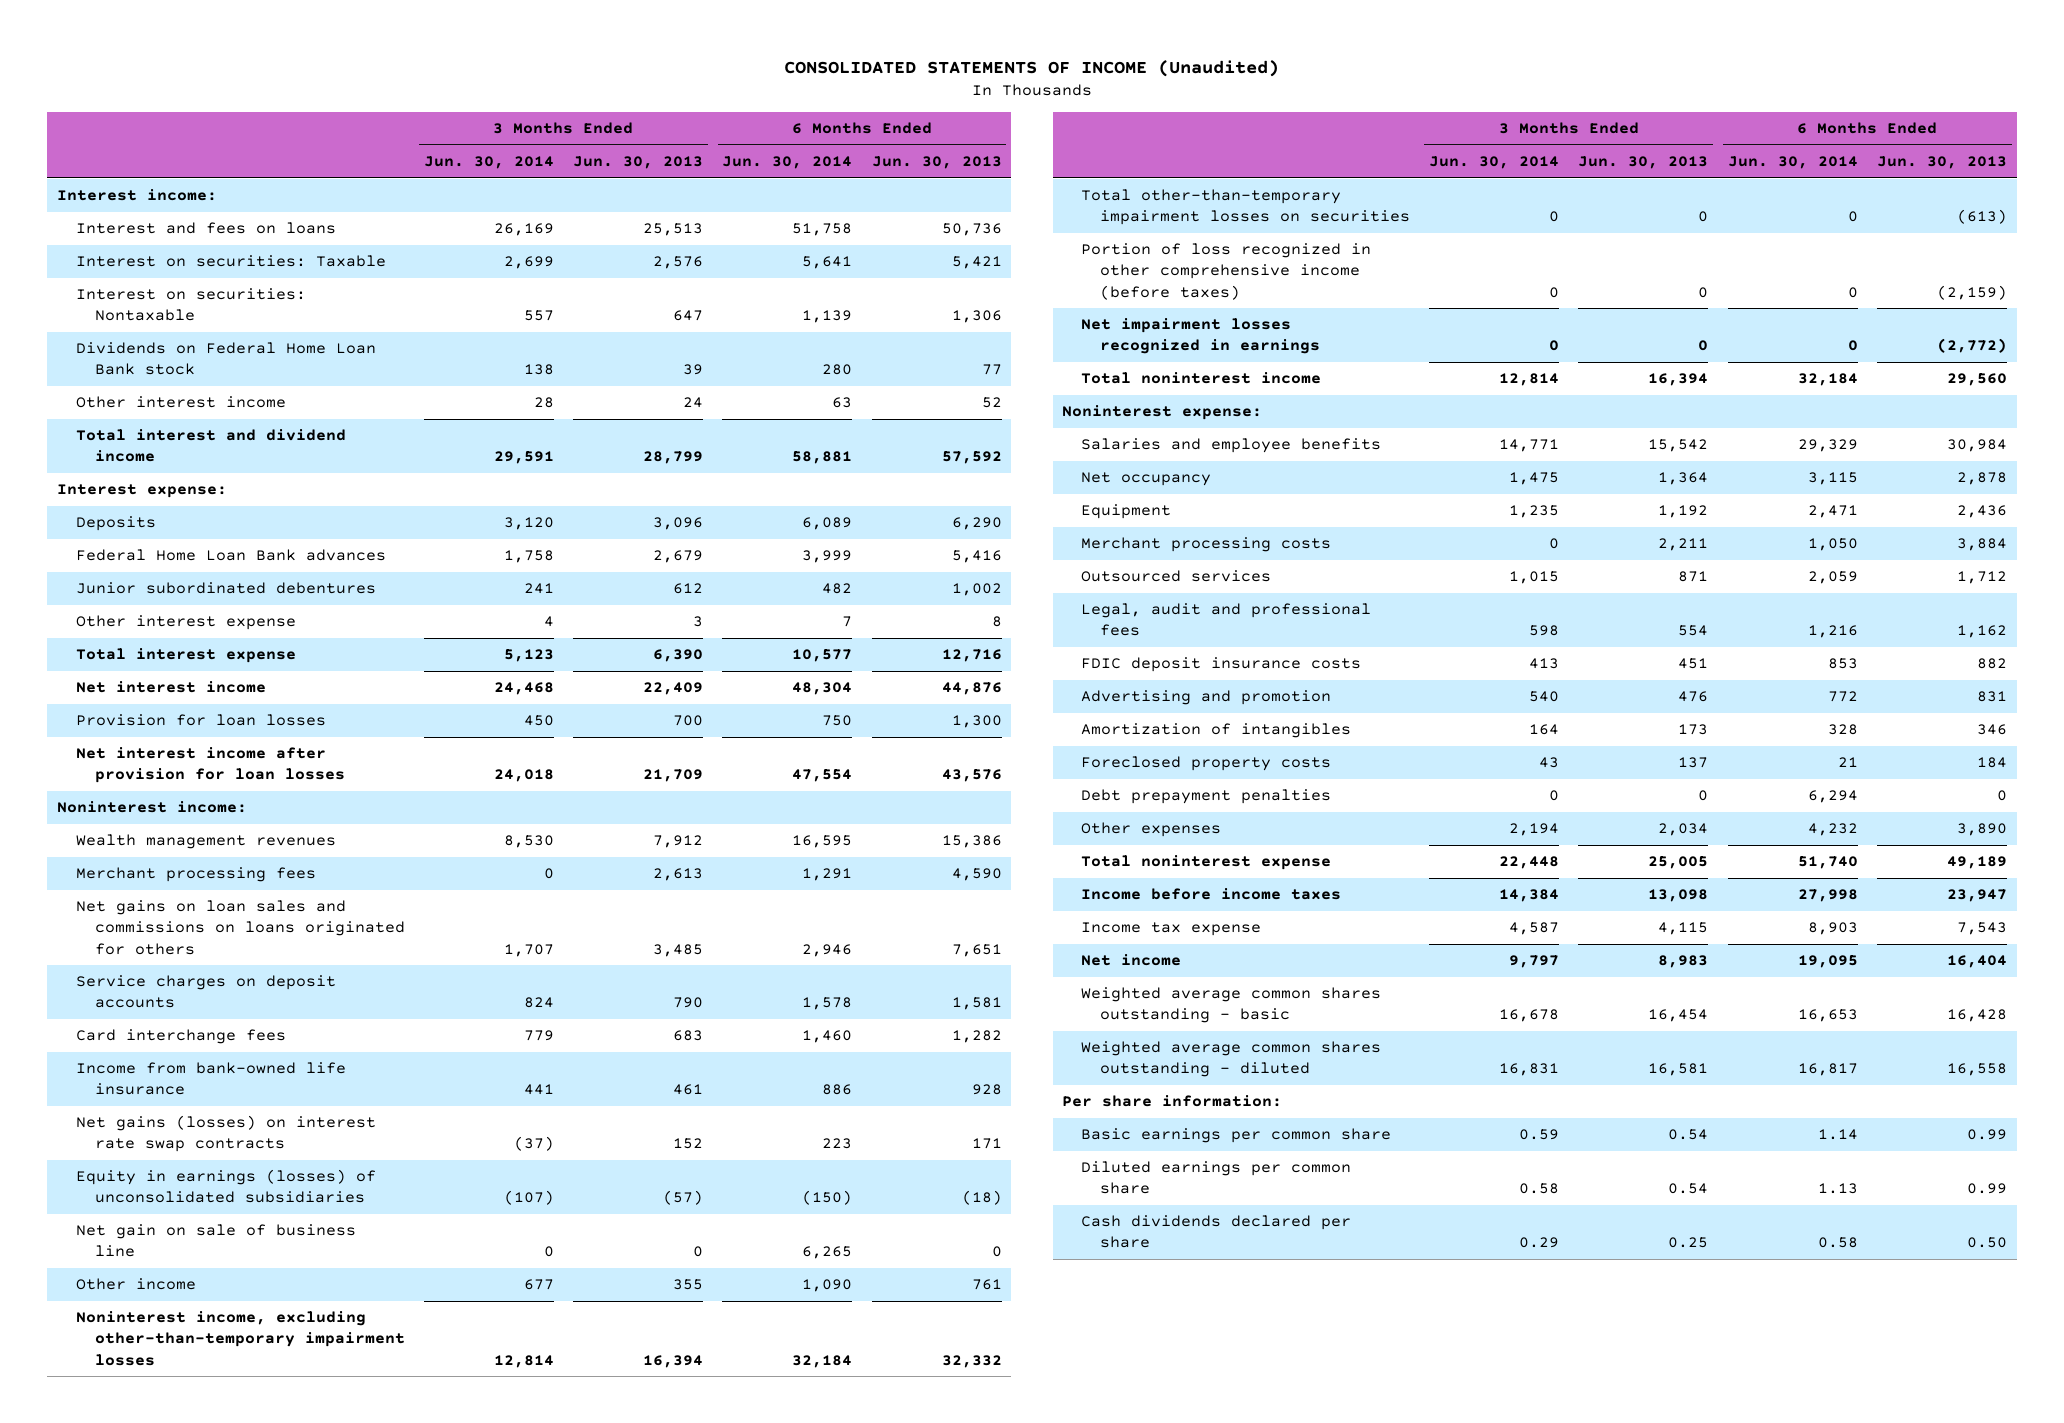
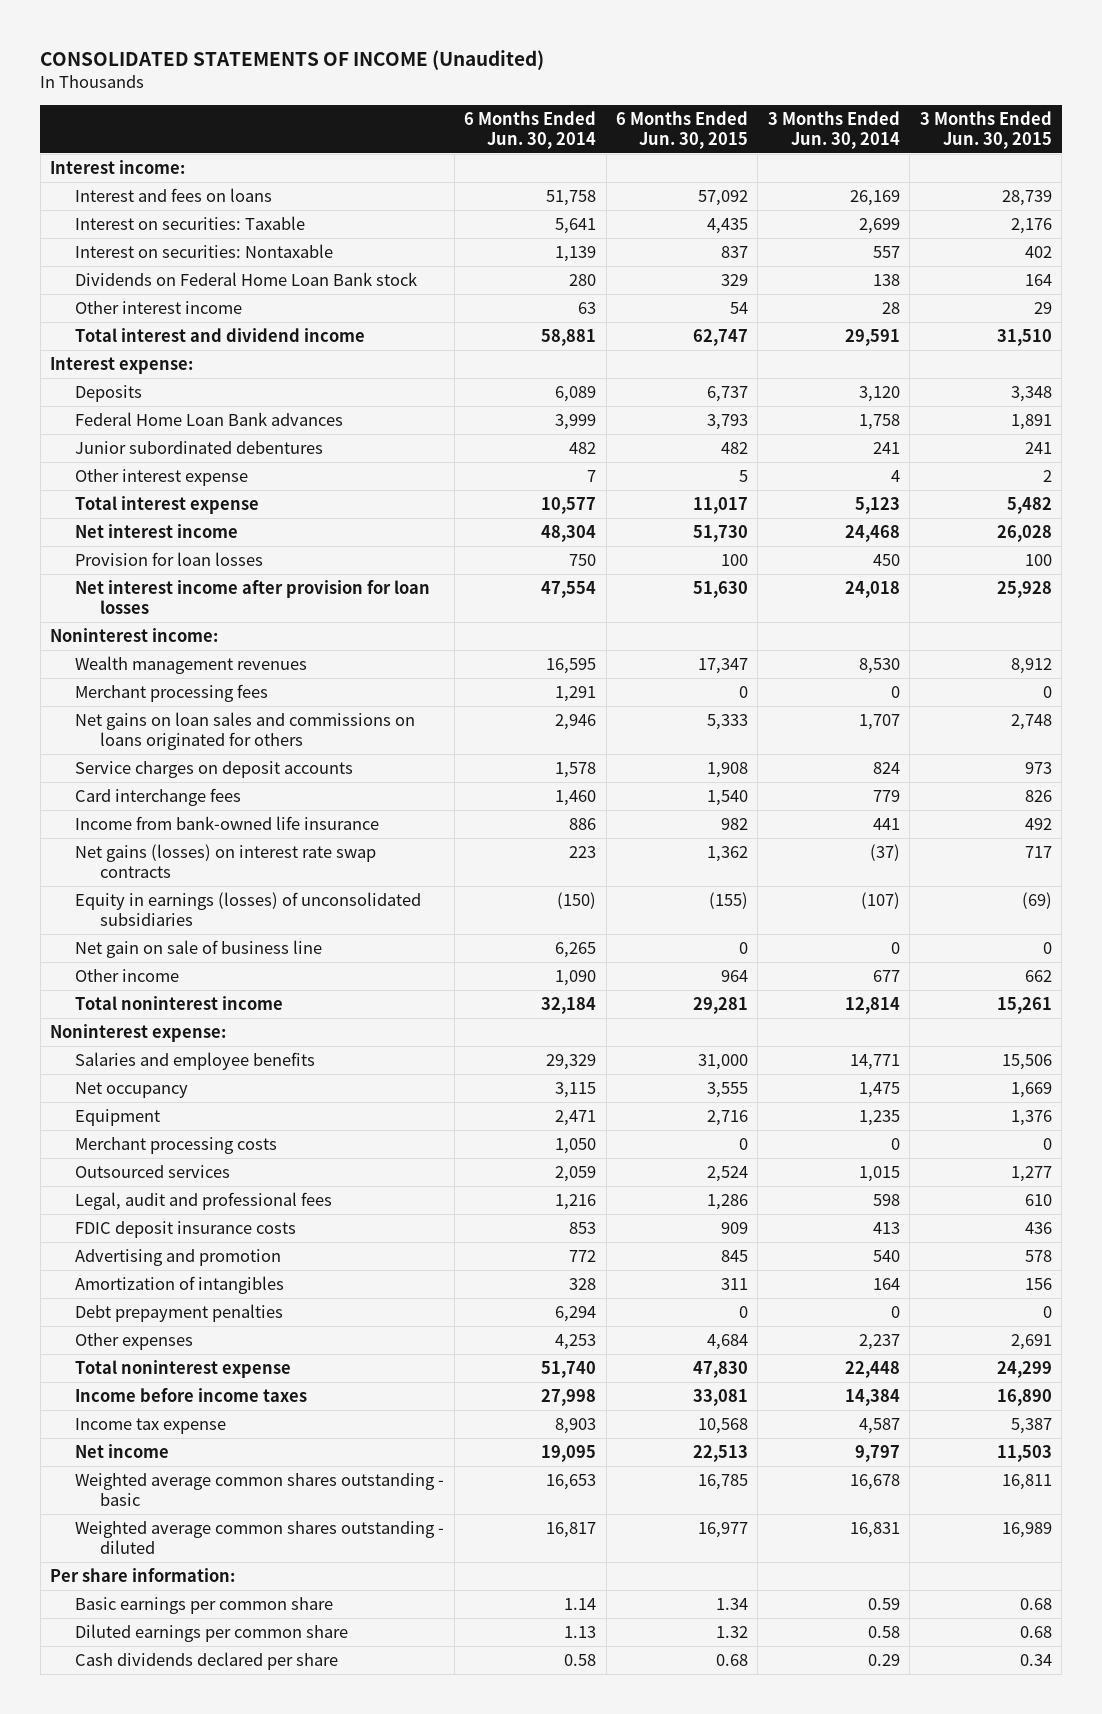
[573,156,704,170] Jun. 30, 2013 -> none
[871,156,1002,170] Jun. 30, 2013 -> none
none -> [616,111,749,149] 6 Months Ended Jun. 30, 2015
none -> [919,111,1052,149] 3 Months Ended Jun. 30, 2015
[75,1311,405,1366] Noninterest income, excluding other-than-temporary impairment losses -> none
[1080,189,1410,226] Total other-than-temporary impairment losses on securities -> none
[1080,243,1371,300] Portion of loss recognized in other comprehensive income (before taxes) -> none
[1080,318,1320,355] Net impairment losses recognized in earnings -> none
[1080,756,1331,772] Foreclosed property costs -> none
[1509,823,1560,837] 2,194 -> [858,1334,900,1351] 2,237
[1807,823,1858,837] 4,232 -> [555,1334,597,1351] 4,253

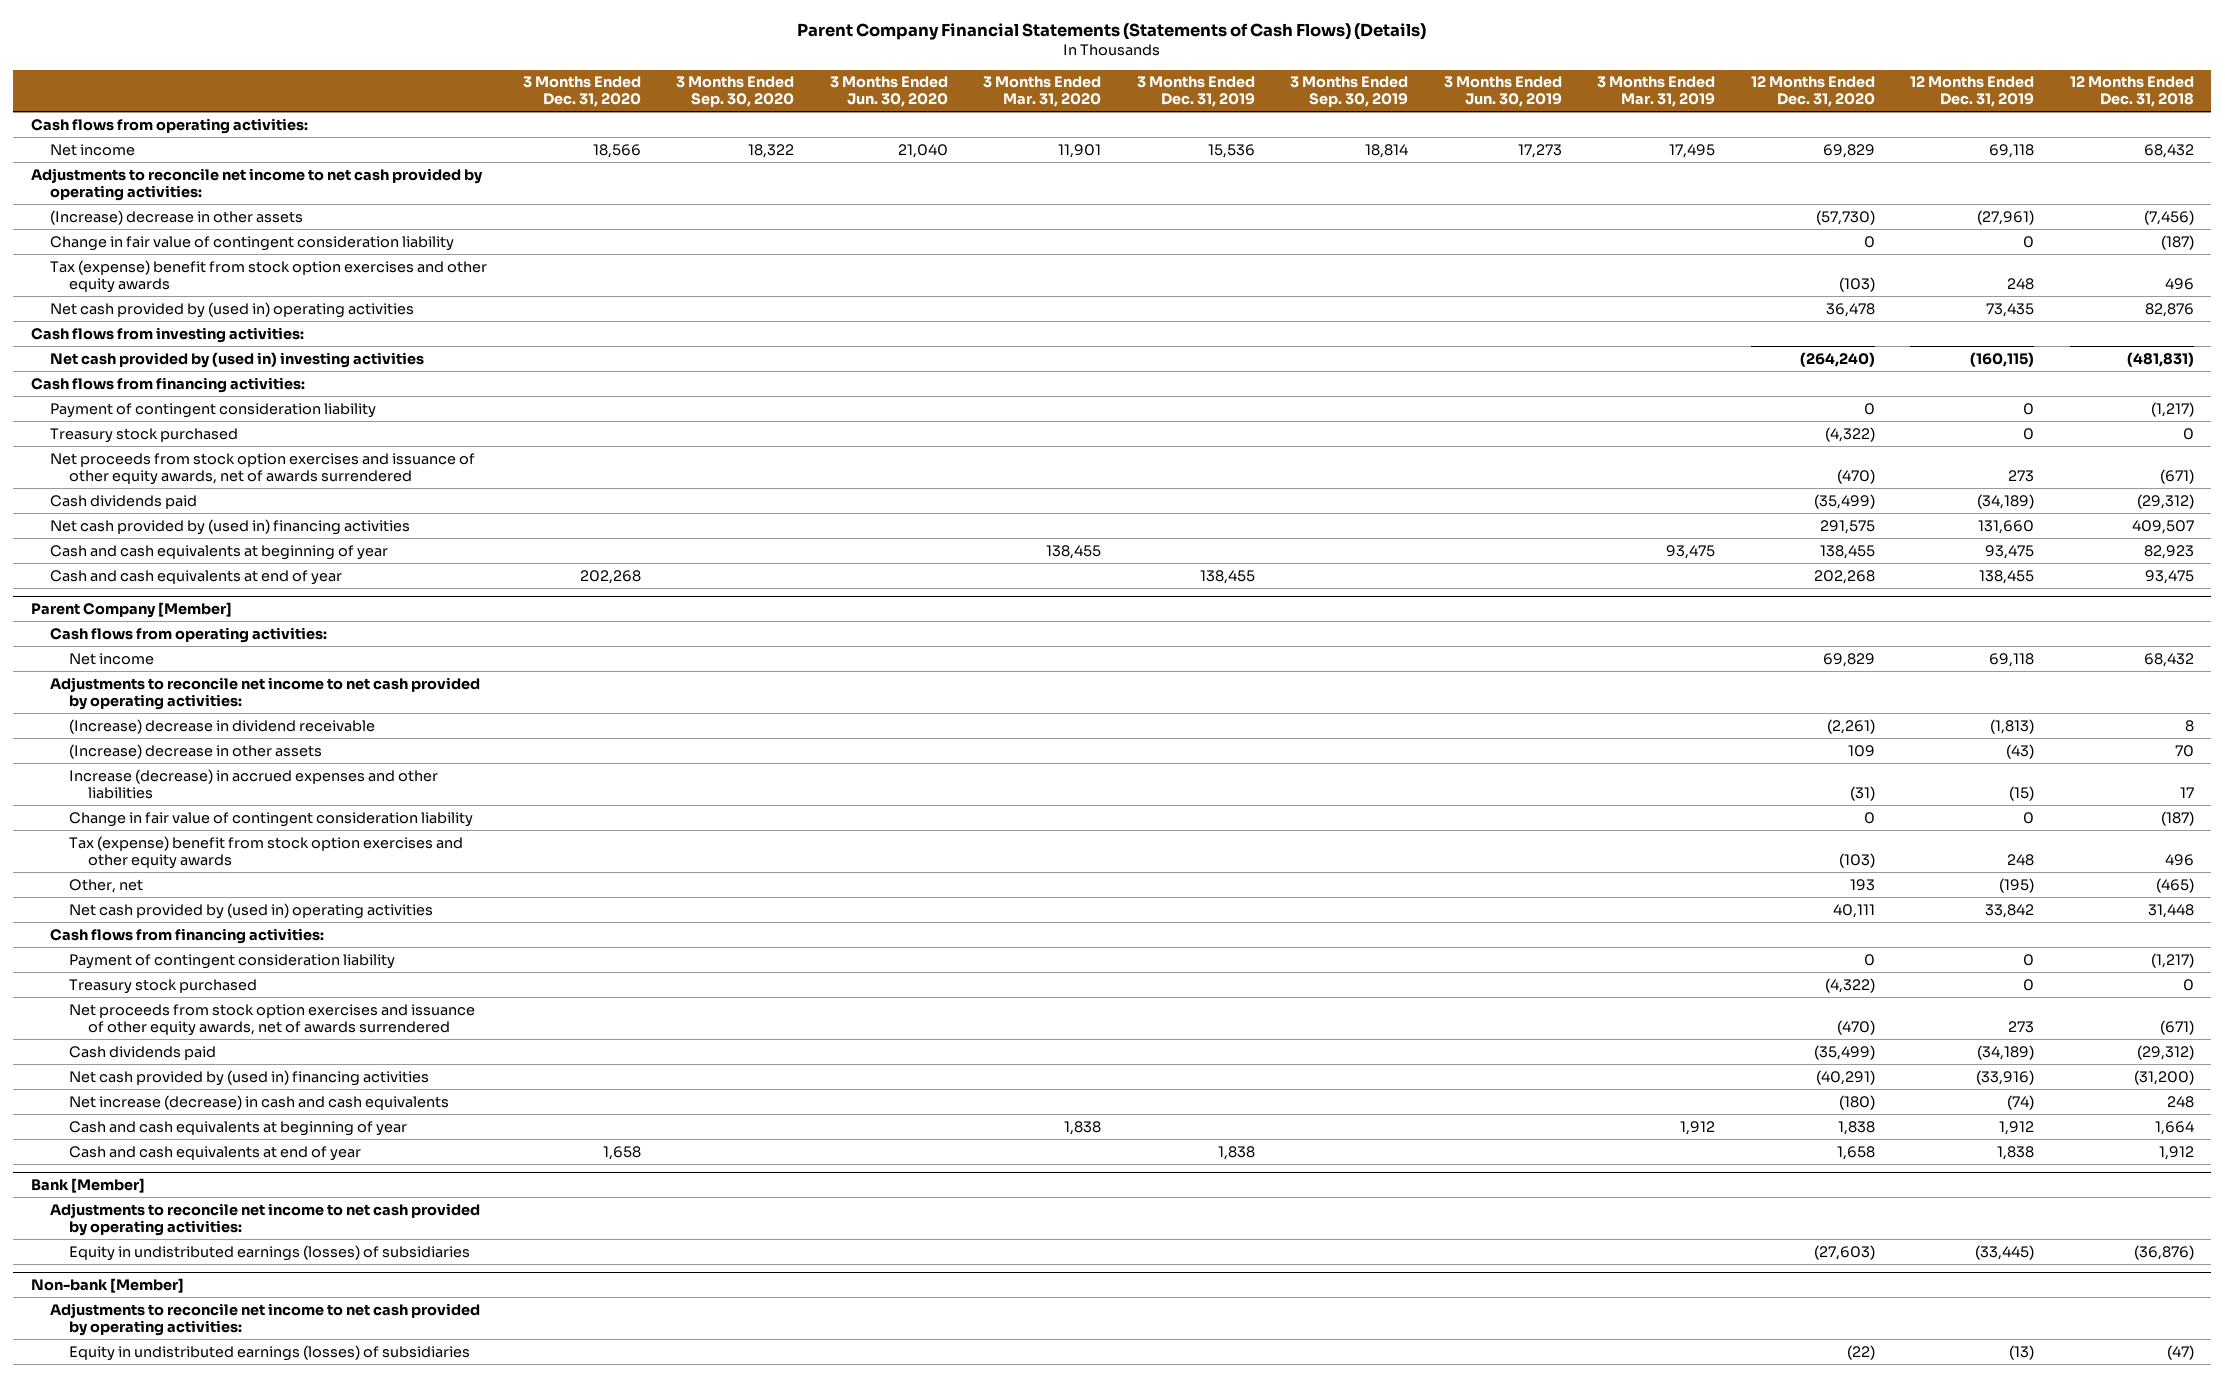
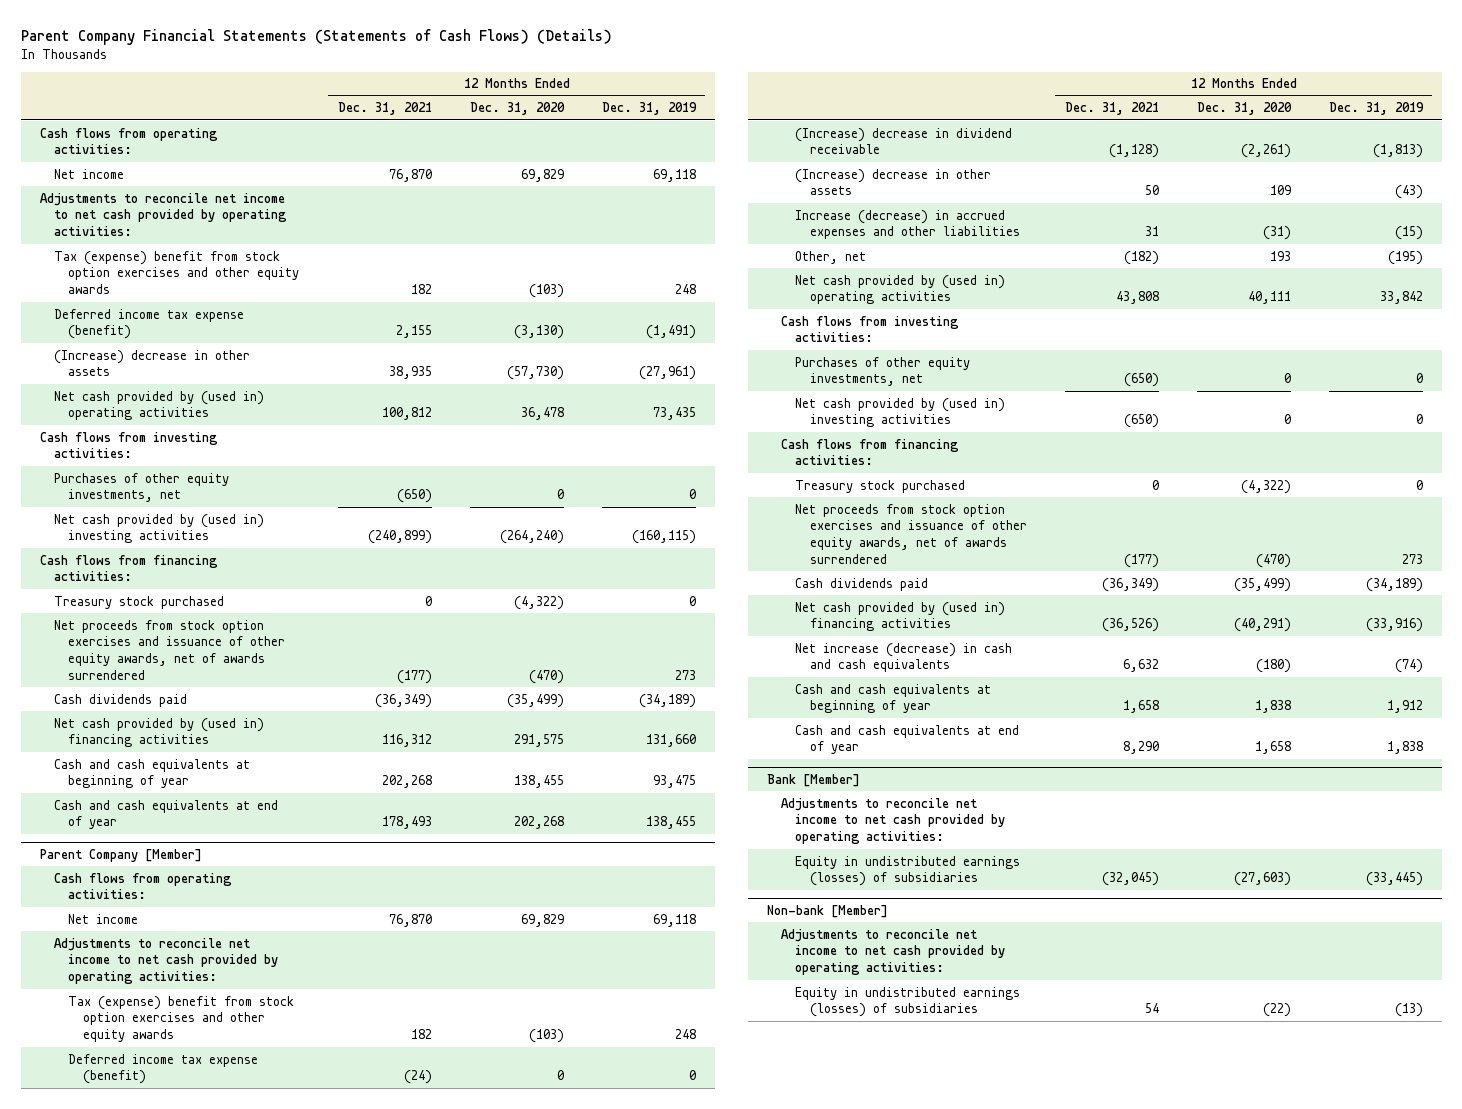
[522,76,641,108] 3 Months Ended Dec. 31, 2020 -> none
[676,76,795,108] 3 Months Ended Sep. 30, 2020 -> none
[829,76,948,108] 3 Months Ended Jun. 30, 2020 -> none
[983,76,1102,108] 3 Months Ended Mar. 31, 2020 -> none
[1136,76,1255,108] 3 Months Ended Dec. 31, 2019 -> none
[1290,76,1409,108] 3 Months Ended Sep. 30, 2019 -> none
[1443,76,1562,108] 3 Months Ended Jun. 30, 2019 -> none
[1597,76,1716,108] 3 Months Ended Mar. 31, 2019 -> none
[2069,76,2194,108] 12 Months Ended Dec. 31, 2018 -> none
none -> [337,102,432,116] Dec. 31, 2021
[50,235,455,251] Change in fair value of contingent consideration liability -> none
none -> [54,308,245,340] Deferred income tax expense (benefit)
[50,209,304,225] (Increase) decrease in other assets -> [54,349,251,377] (Increase) decrease in other assets
none -> [54,472,230,503] Purchases of other equity investments, net
[50,402,377,418] Payment of contingent consideration liability -> none
[69,835,464,869] Tax (expense) benefit from stock option exercises and other equity awards -> [68,995,295,1043] Tax (expense) benefit from stock option exercises and other equity awards
none -> [68,1053,259,1085] Deferred income tax expense (benefit)
[69,811,474,827] Change in fair value of contingent consideration liability -> none
none -> [780,315,959,343] Cash flows from investing activities:
none -> [795,356,971,387] Purchases of other equity investments, net
none -> [795,397,1006,428] Net cash provided by (used in) investing activities
[69,953,396,969] Payment of contingent consideration liability -> none

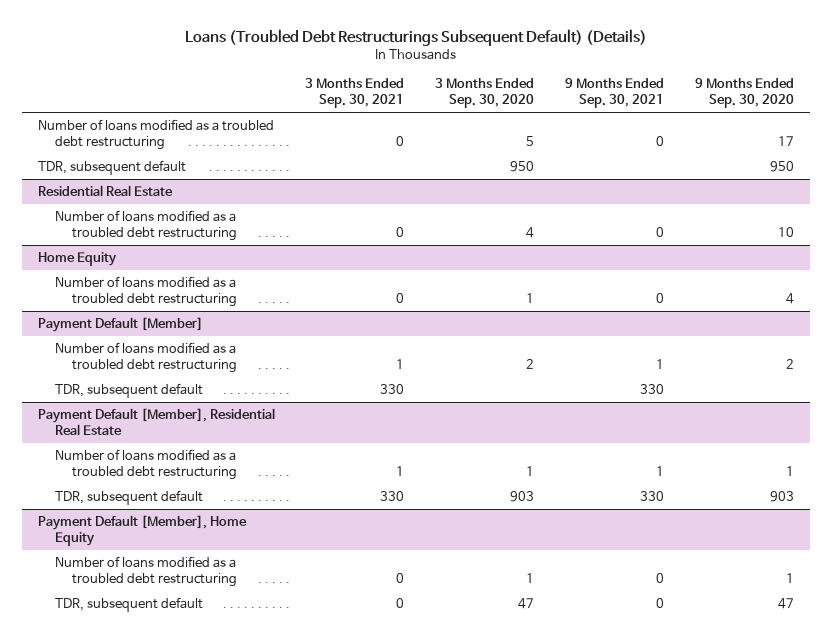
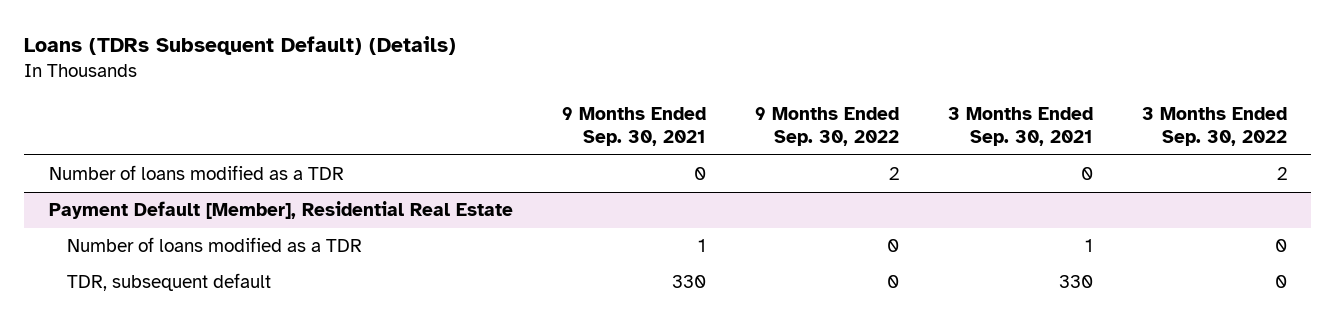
[184,28,647,46] Loans (Troubled Debt Restructurings Subsequent Default) (Details) -> [24,36,457,56] Loans (TDRs Subsequent Default) (Details)
[435,78,535,109] 3 Months Ended Sep. 30, 2020 -> none
[695,78,795,109] 9 Months Ended Sep. 30, 2020 -> none
none -> [754,106,899,146] 9 Months Ended Sep. 30, 2022
none -> [1141,106,1287,146] 3 Months Ended Sep. 30, 2022
[37,160,186,176] TDR, subsequent default -> none
[37,185,173,197] Residential Real Estate -> none
[54,210,238,242] Number of loans modified as a troubled debt restructuring -> none
[37,252,117,267] Home Equity -> none
[54,276,238,308] Number of loans modified as a troubled debt restructuring -> none
[37,317,203,333] Payment Default [Member] -> none
[54,342,238,374] Number of loans modified as a troubled debt restructuring -> none
[54,383,203,399] TDR, subsequent default -> none
[37,119,274,151] Number of loans modified as a troubled debt restructuring -> [48,165,344,181] Number of loans modified as a TDR
[54,449,238,481] Number of loans modified as a troubled debt restructuring -> [66,237,362,253] Number of loans modified as a TDR
[37,515,247,547] Payment Default [Member], Home Equity -> none
[54,556,238,588] Number of loans modified as a troubled debt restructuring -> none
[54,597,203,613] TDR, subsequent default -> none

